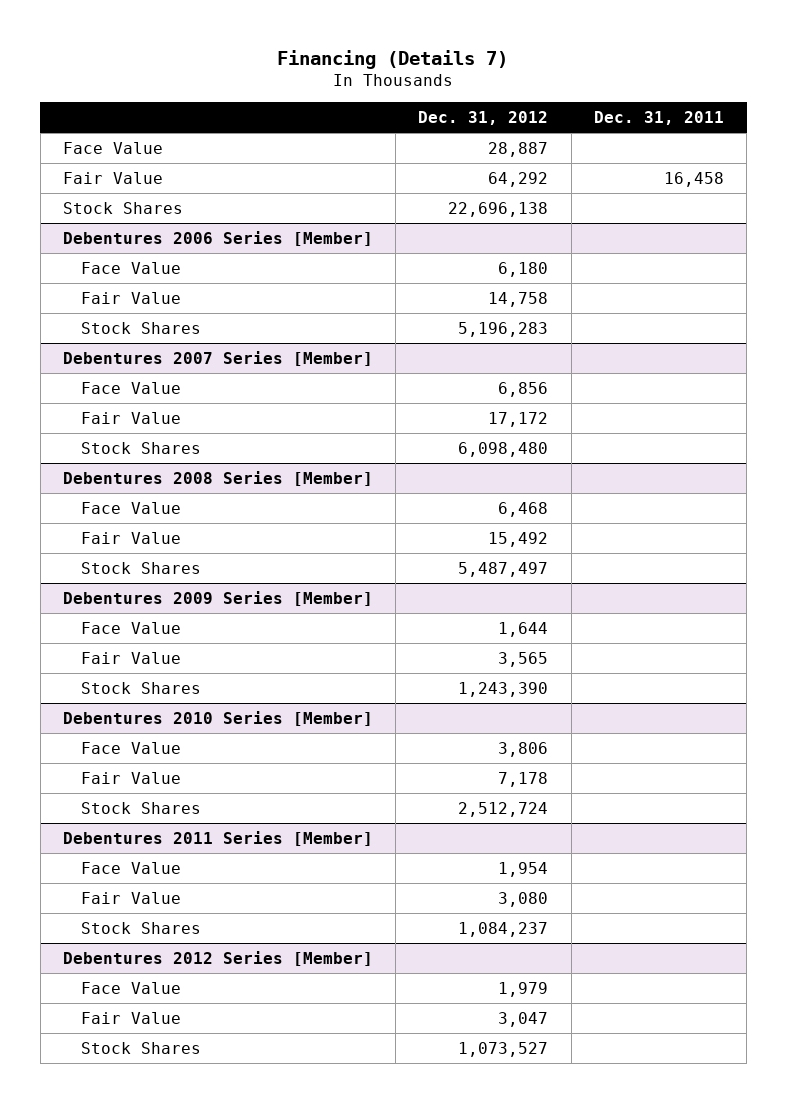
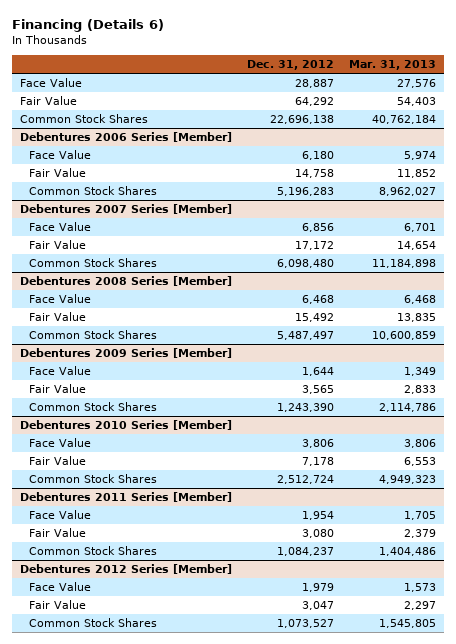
[277,49,509,69] Financing (Details 7) -> [11,18,164,32] Financing (Details 6)
[593,110,724,125] Dec. 31, 2011 -> none
none -> [349,60,437,71] Mar. 31, 2013
[62,201,183,214] Stock Shares -> [19,114,148,124] Common Stock Shares
[80,321,201,334] Stock Shares -> [28,186,157,196] Common Stock Shares
[80,441,201,454] Stock Shares -> [28,258,157,268] Common Stock Shares
[80,561,201,574] Stock Shares -> [28,330,157,340] Common Stock Shares
[80,681,201,694] Stock Shares -> [28,402,157,412] Common Stock Shares
[80,801,201,814] Stock Shares -> [28,474,157,484] Common Stock Shares
[80,921,201,934] Stock Shares -> [28,546,157,556] Common Stock Shares
[80,1041,201,1054] Stock Shares -> [28,618,157,628] Common Stock Shares

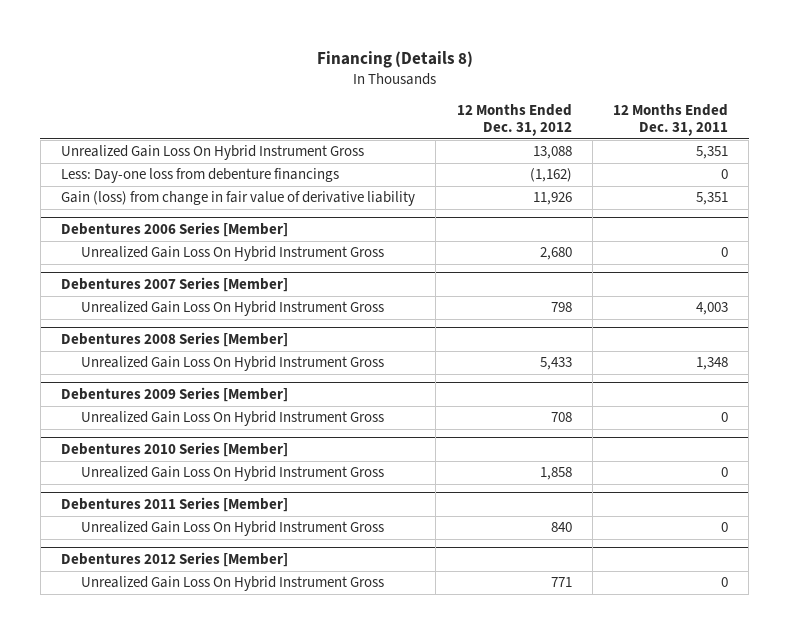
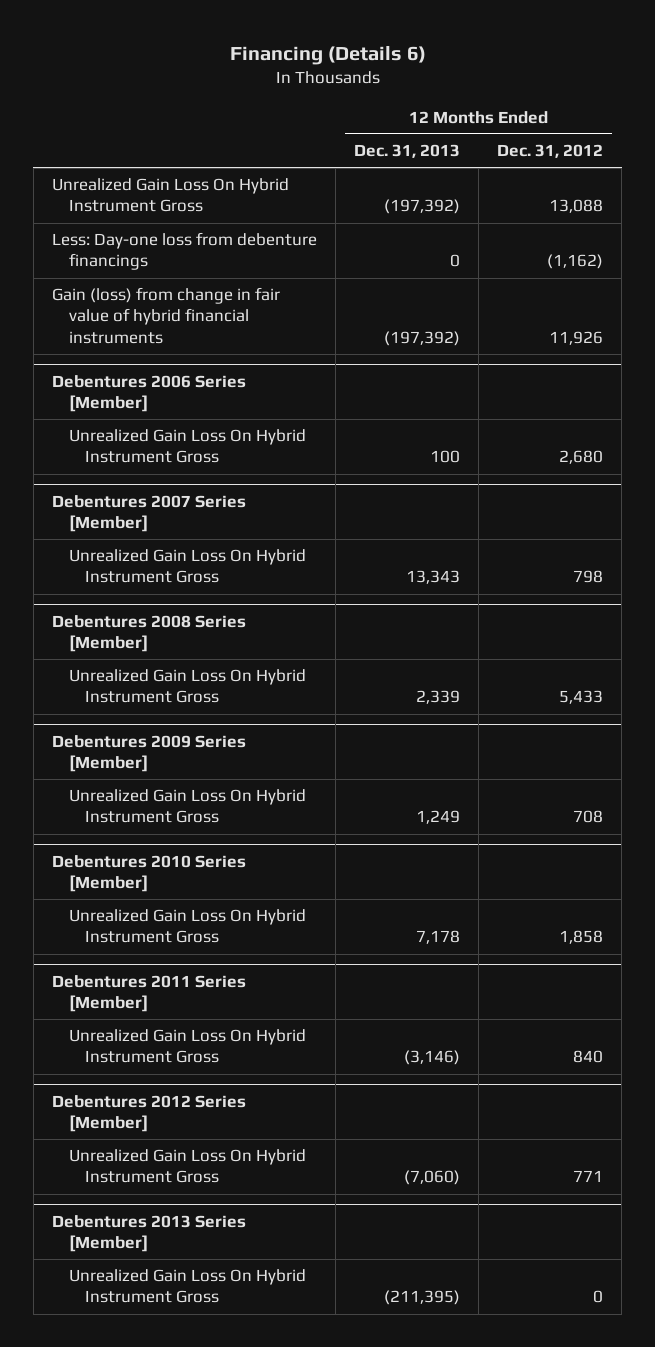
[316,50,473,68] Financing (Details 8) -> [229,46,426,66] Financing (Details 6)
[612,103,728,137] 12 Months Ended Dec. 31, 2011 -> none
none -> [354,143,461,158] Dec. 31, 2013
[61,191,416,207] Gain (loss) from change in fair value of derivative liability -> [52,287,281,344] Gain (loss) from change in fair value of hybrid financial instruments
none -> [52,1214,247,1253] Debentures 2013 Series [Member]
none -> [68,1269,306,1304] Unrealized Gain Loss On Hybrid Instrument Gross

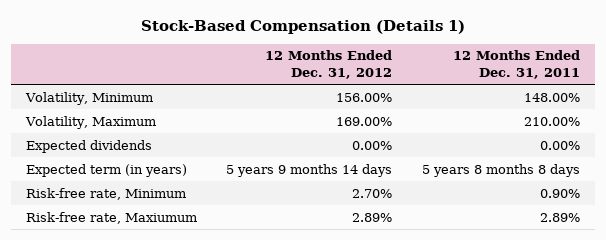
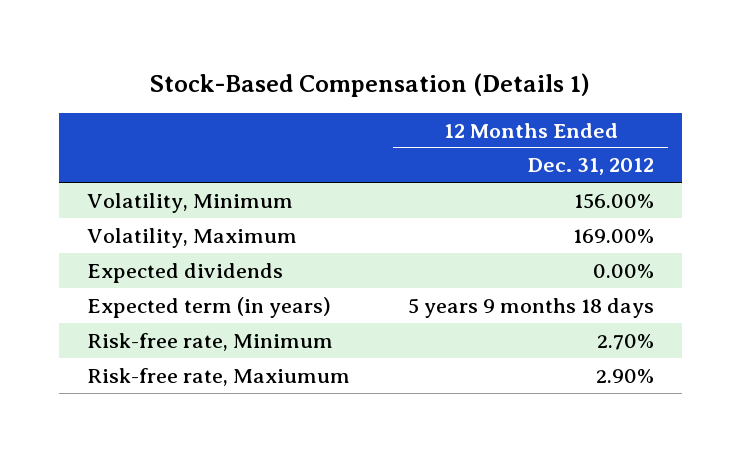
[453,50,581,80] 12 Months Ended Dec. 31, 2011 -> none
[226,163,393,177] 5 years 9 months 14 days -> [407,297,654,318] 5 years 9 months 18 days
[352,212,393,222] 2.89% -> [595,368,654,383] 2.90%

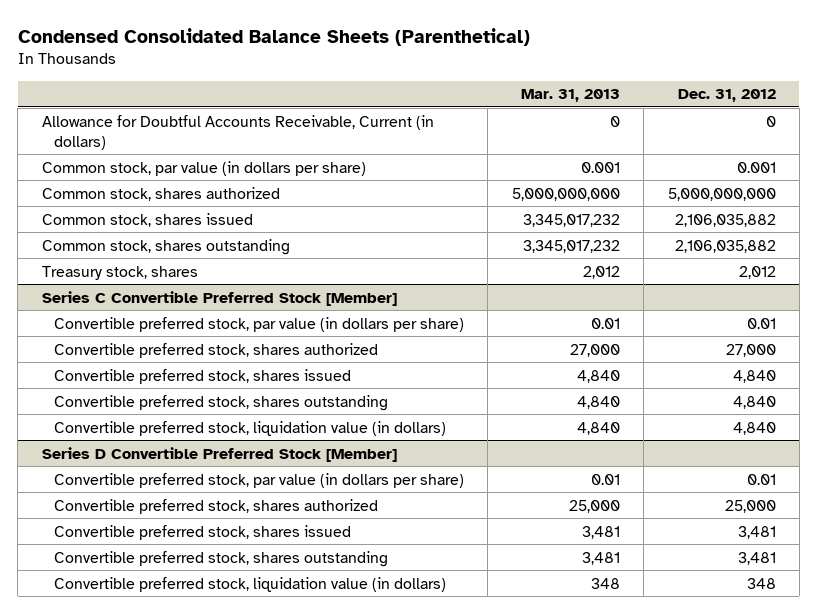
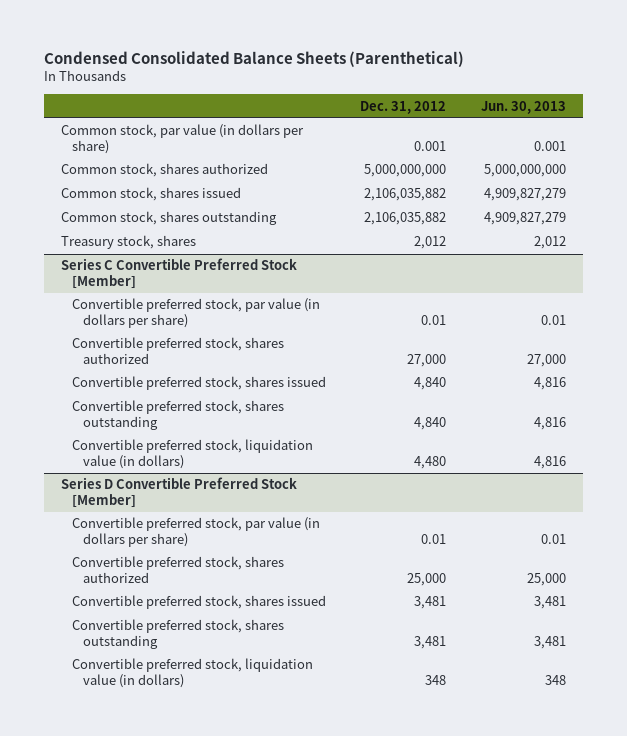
[520,89,620,103] Mar. 31, 2013 -> none
none -> [480,100,566,114] Jun. 30, 2013
[41,114,434,150] Allowance for Doubtful Accounts Receivable, Current (in dollars) -> none
[732,421,776,435] 4,840 -> [414,455,447,469] 4,480

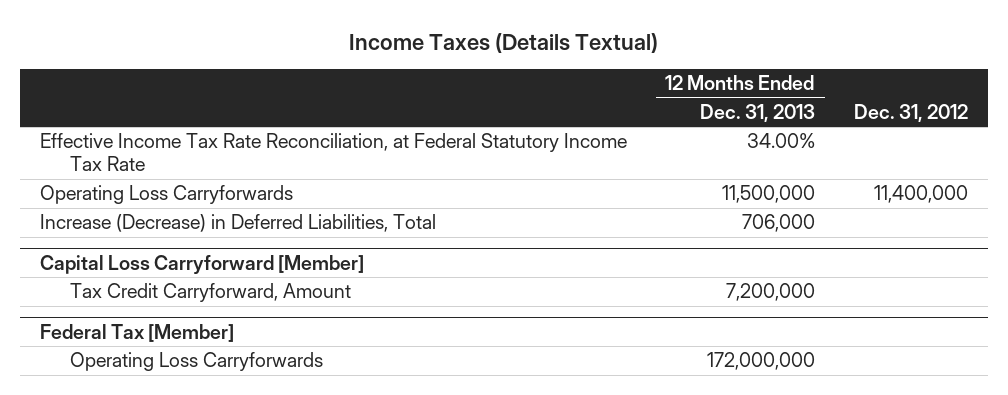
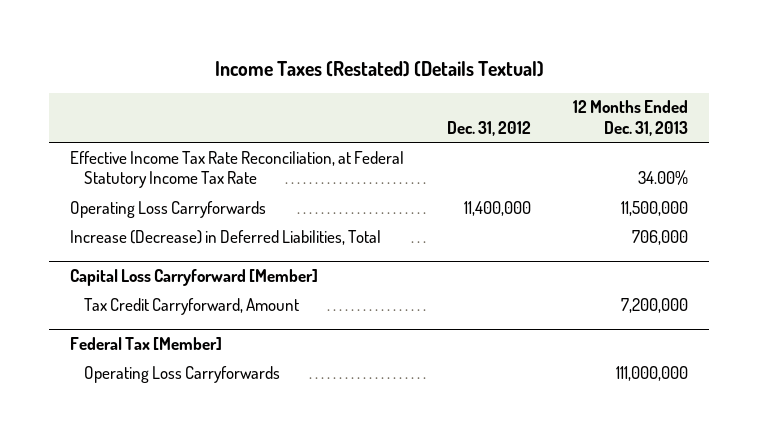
[348,32,658,53] Income Taxes (Details Textual) -> [215,60,545,77] Income Taxes (Restated) (Details Textual)
[706,352,815,371] 172,000,000 -> [616,365,689,381] 111,000,000

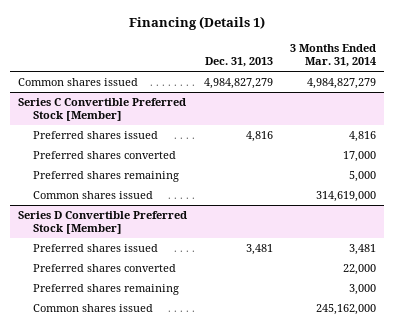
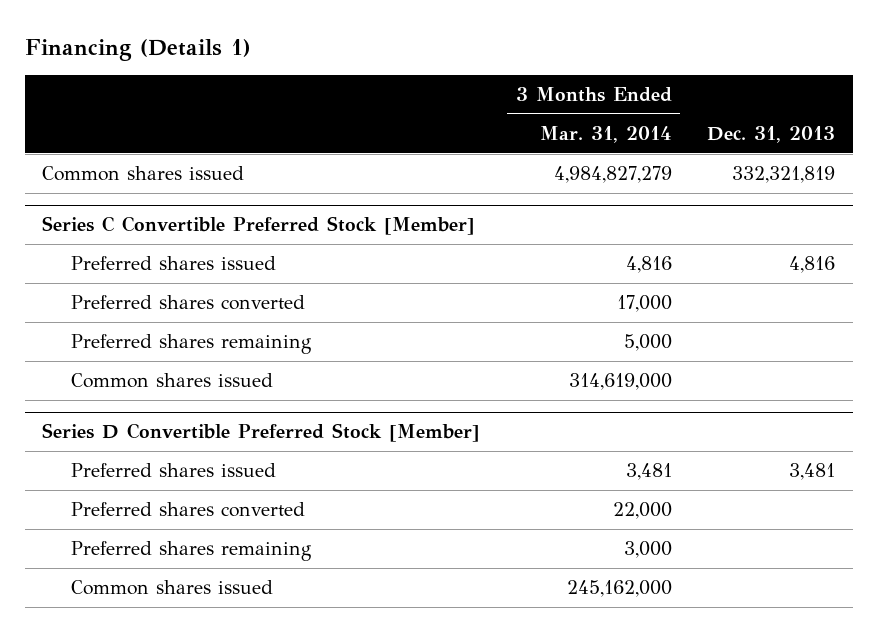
[203,78,273,90] 4,984,827,279 -> [731,166,835,184] 332,321,819

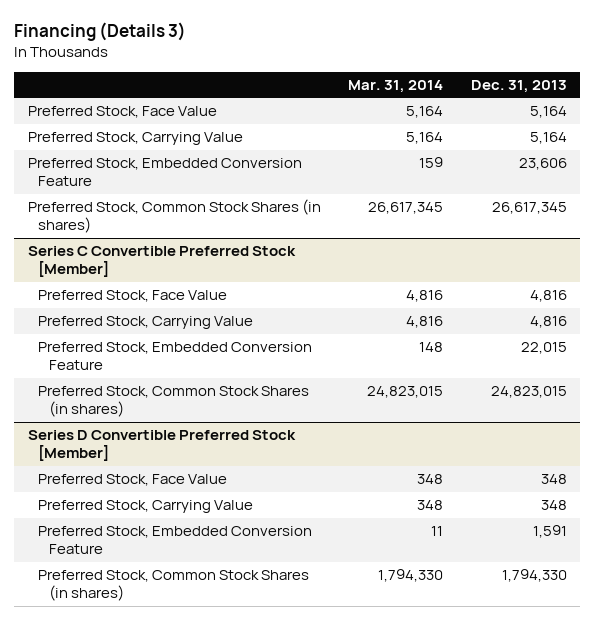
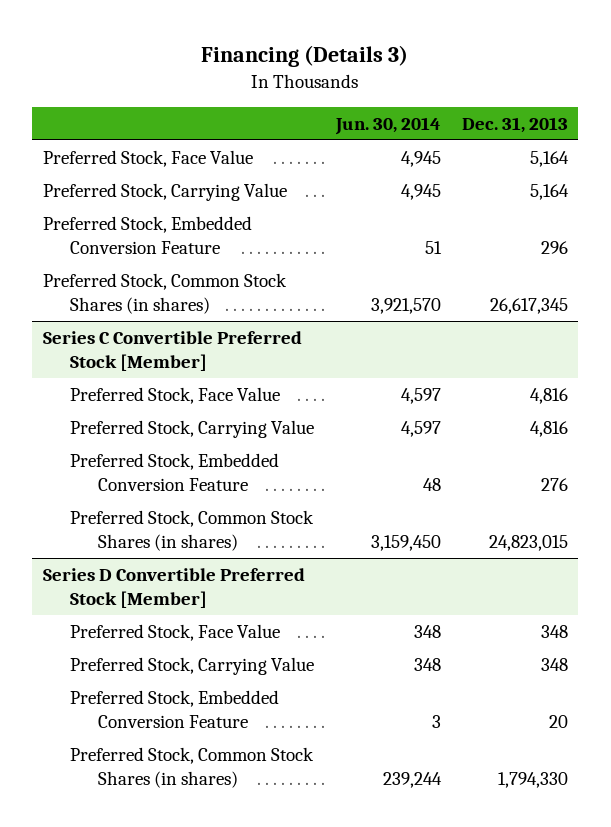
[348,79,444,93] Mar. 31, 2014 -> none
none -> [334,116,441,135] Jun. 30, 2014
[518,158,567,171] 23,606 -> [540,240,568,254] 296
[520,342,567,355] 22,015 -> [540,477,568,491] 276
[532,525,567,539] 1,591 -> [548,714,568,728] 20

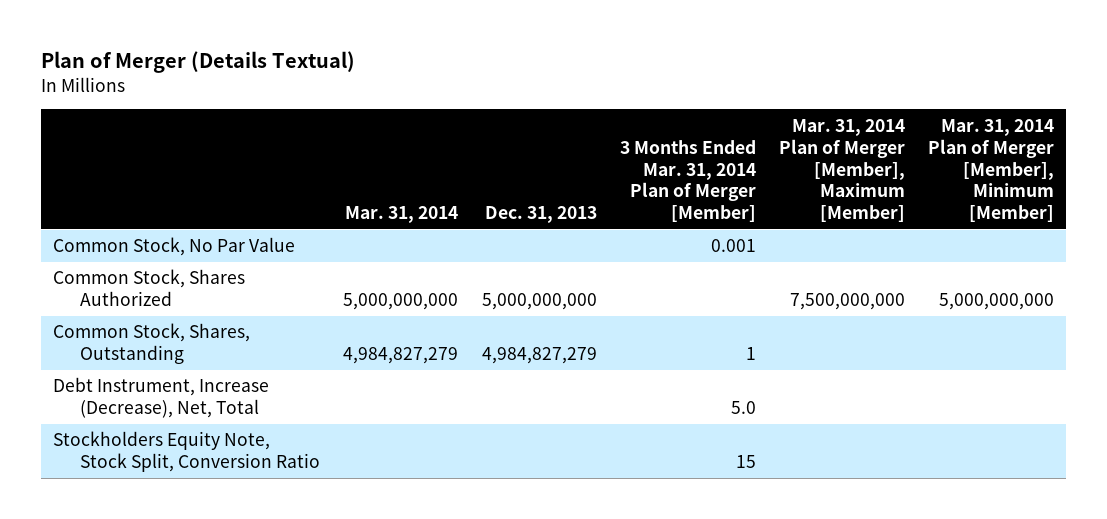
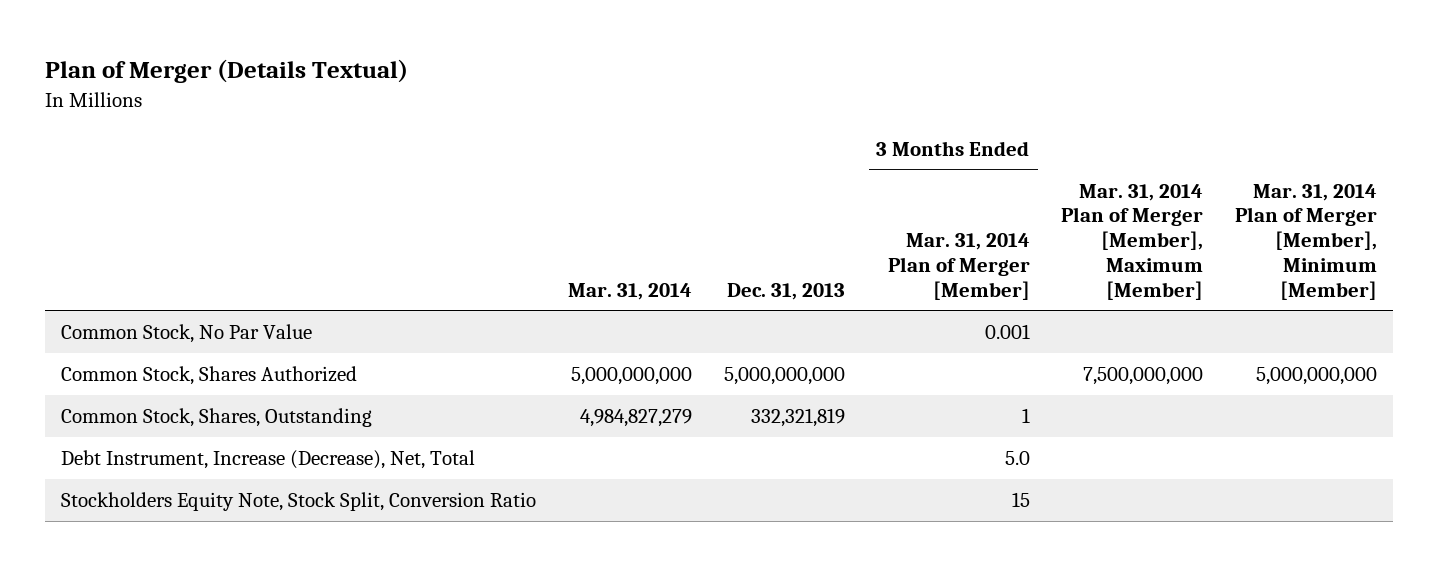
[481,347,597,365] 4,984,827,279 -> [750,408,845,428] 332,321,819

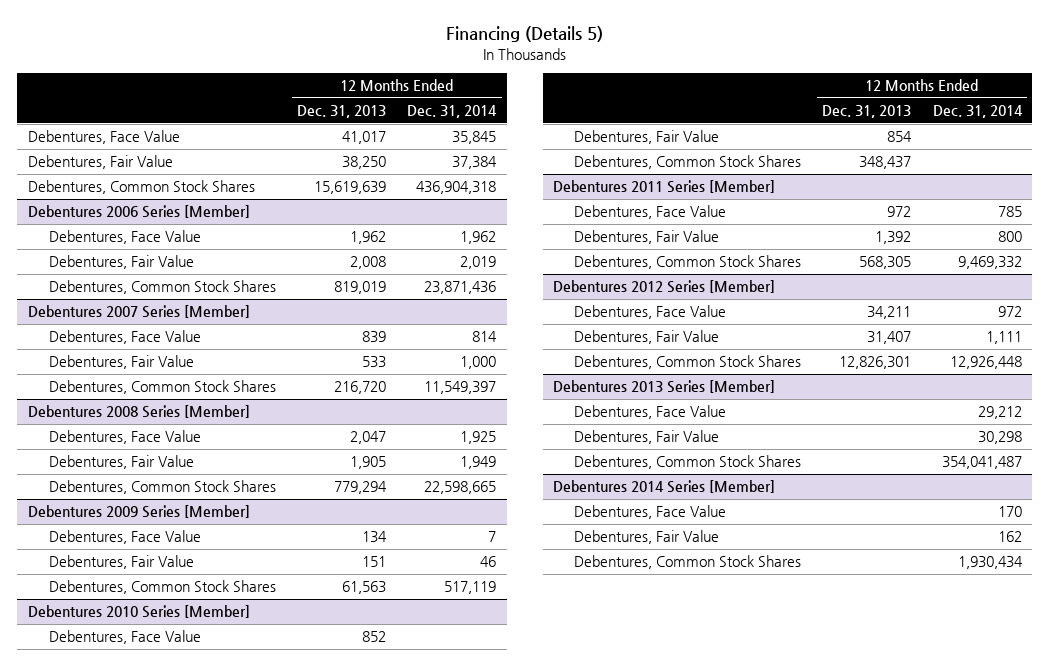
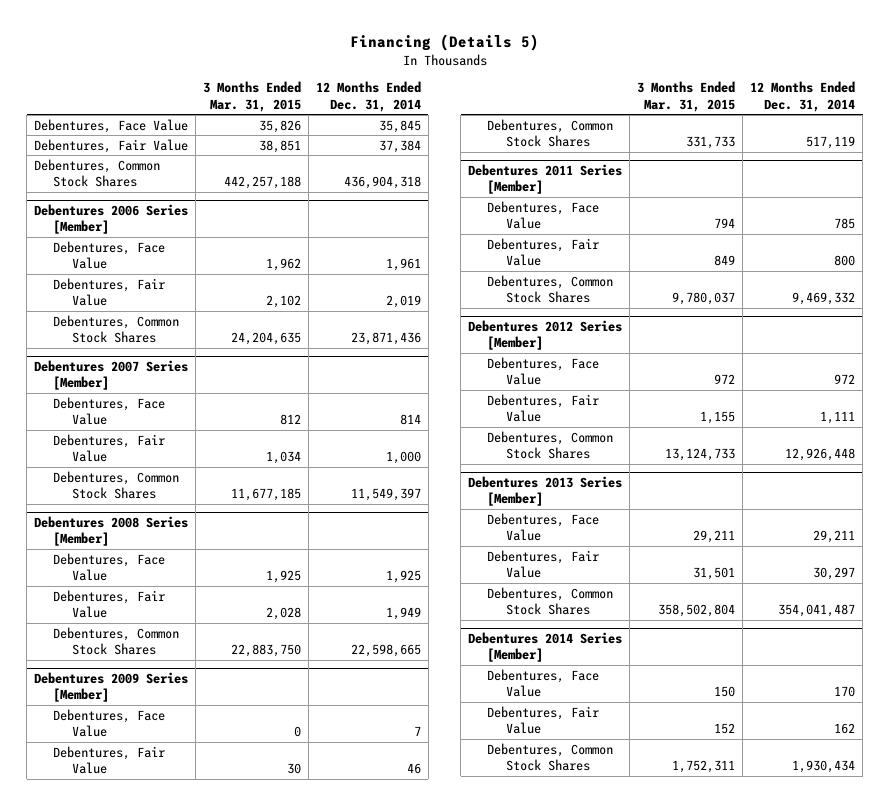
[297,105,387,119] Dec. 31, 2013 -> none
none -> [203,81,302,112] 3 Months Ended Mar. 31, 2015
[460,231,497,245] 1,962 -> [385,258,421,272] 1,961
[28,605,251,619] Debentures 2010 Series [Member] -> none
[48,630,201,645] Debentures, Face Value -> none
[574,130,720,145] Debentures, Fair Value -> none
[574,155,802,170] Debentures, Common Stock Shares -> none
[977,406,1022,420] 29,212 -> [813,530,856,544] 29,211
[977,431,1022,445] 30,298 -> [813,567,856,581] 30,297

